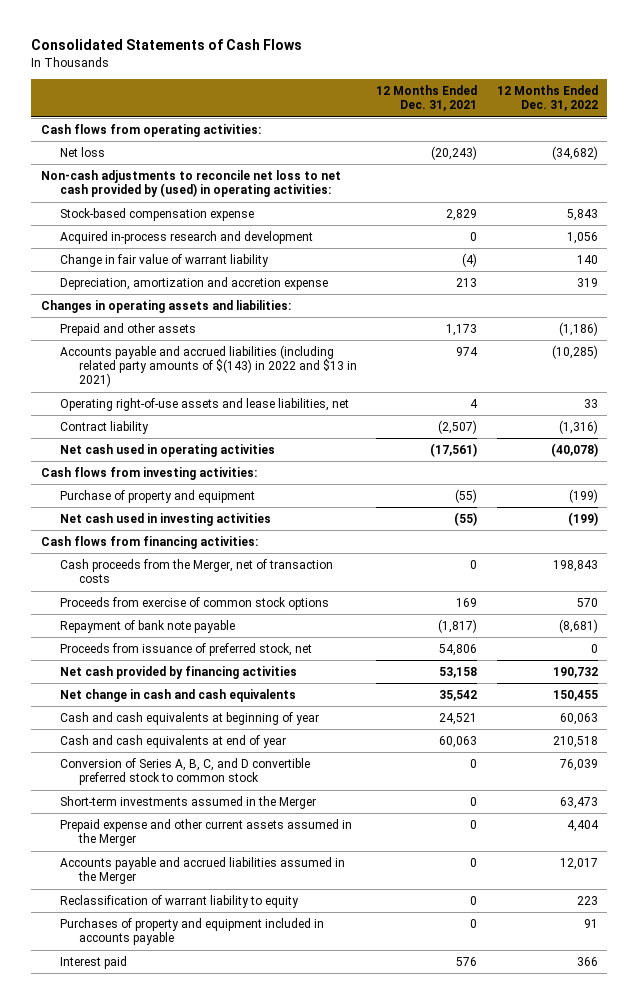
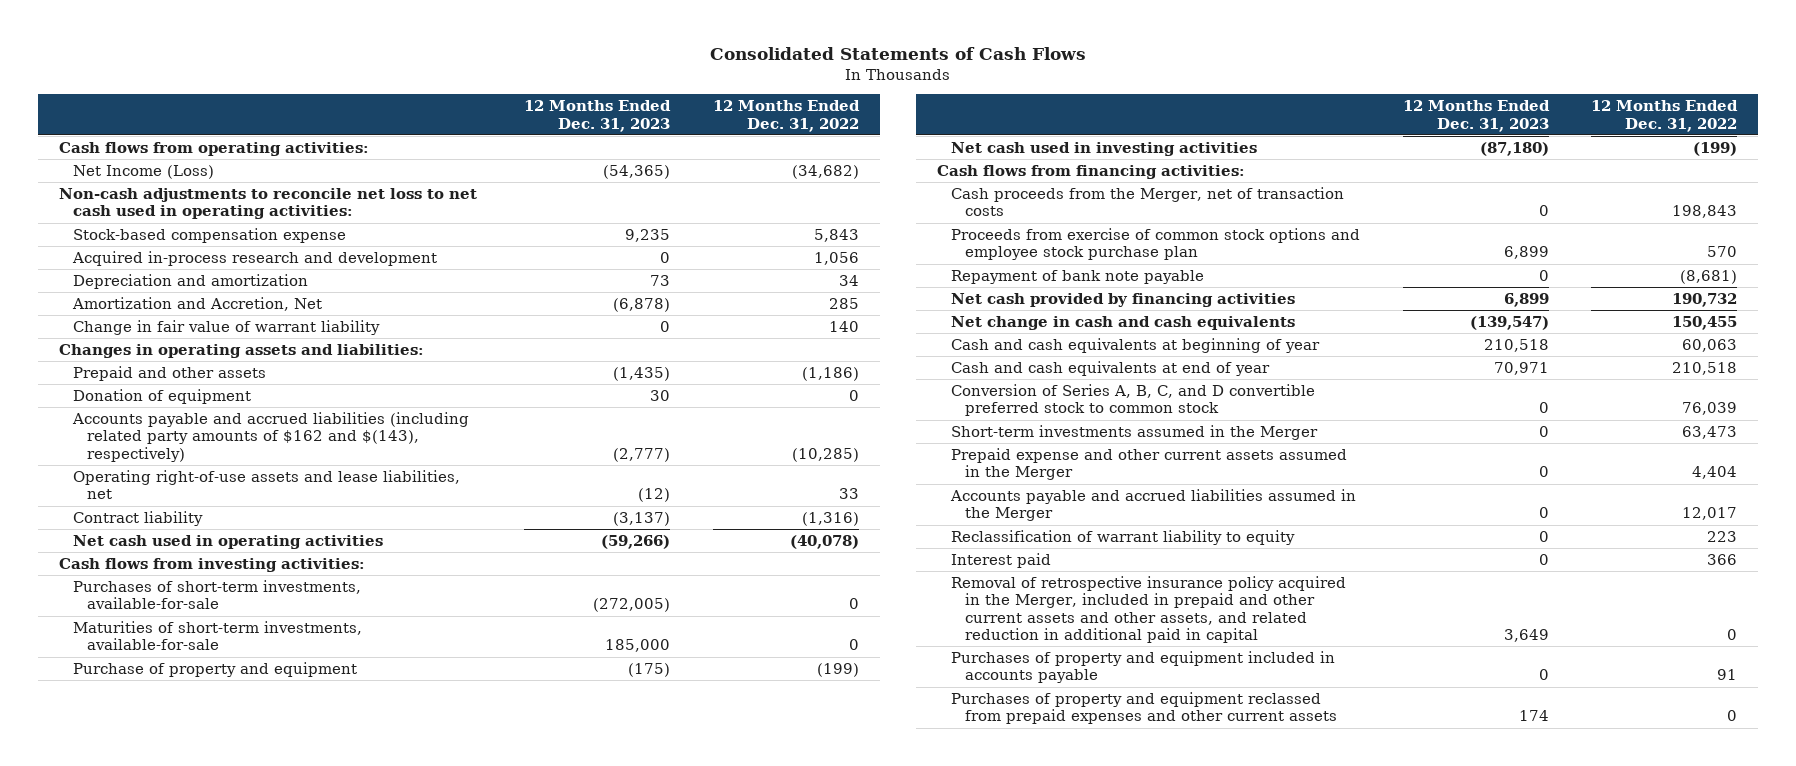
[376,85,478,112] 12 Months Ended Dec. 31, 2021 -> none
none -> [524,100,672,132] 12 Months Ended Dec. 31, 2023
[59,147,105,158] Net loss -> [73,164,215,179] Net Income (Loss)
[41,170,342,198] Non-cash adjustments to reconcile net loss to net cash provided by (used) in operating activities: -> [58,187,477,220] Non-cash adjustments to reconcile net loss to net cash used in operating activities:
none -> [73,273,309,289] Depreciation and amortization
none -> [72,296,323,311] Amortization and Accretion, Net
[59,277,328,291] Depreciation, amortization and accretion expense -> none
none -> [73,388,252,404] Donation of equipment
[59,345,357,388] Accounts payable and accrued liabilities (including related party amounts of $(143) in 2022 and $13 in 2021) -> [72,411,470,462] Accounts payable and accrued liabilities (including related party amounts of $162 and $(143), respectively)
none -> [73,579,362,610] Purchases of short-term investments, available-for-sale
none -> [73,620,363,651] Maturities of short-term investments, available-for-sale
[59,597,329,611] Proceeds from exercise of common stock options -> [951,227,1361,261] Proceeds from exercise of common stock options and employee stock purchase plan
[59,643,312,657] Proceeds from issuance of preferred stock, net -> none
none -> [951,575,1347,643] Removal of retrospective insurance policy acquired in the Merger, included in prepaid and other current assets and other assets, and related reduction in additional paid in capital
[59,918,324,946] Purchases of property and equipment included in accounts payable -> [951,650,1336,684] Purchases of property and equipment included in accounts payable
none -> [951,691,1338,725] Purchases of property and equipment reclassed from prepaid expenses and other current assets

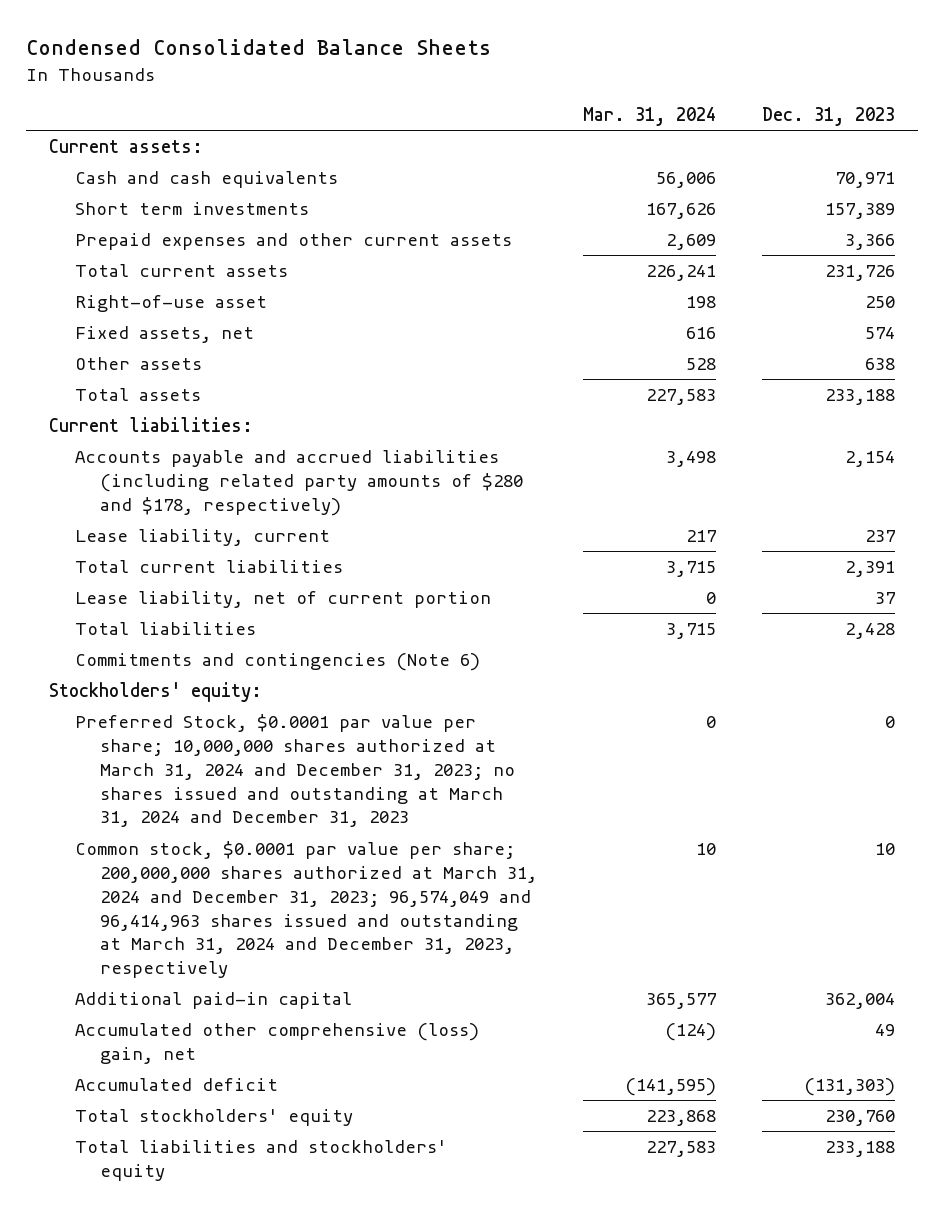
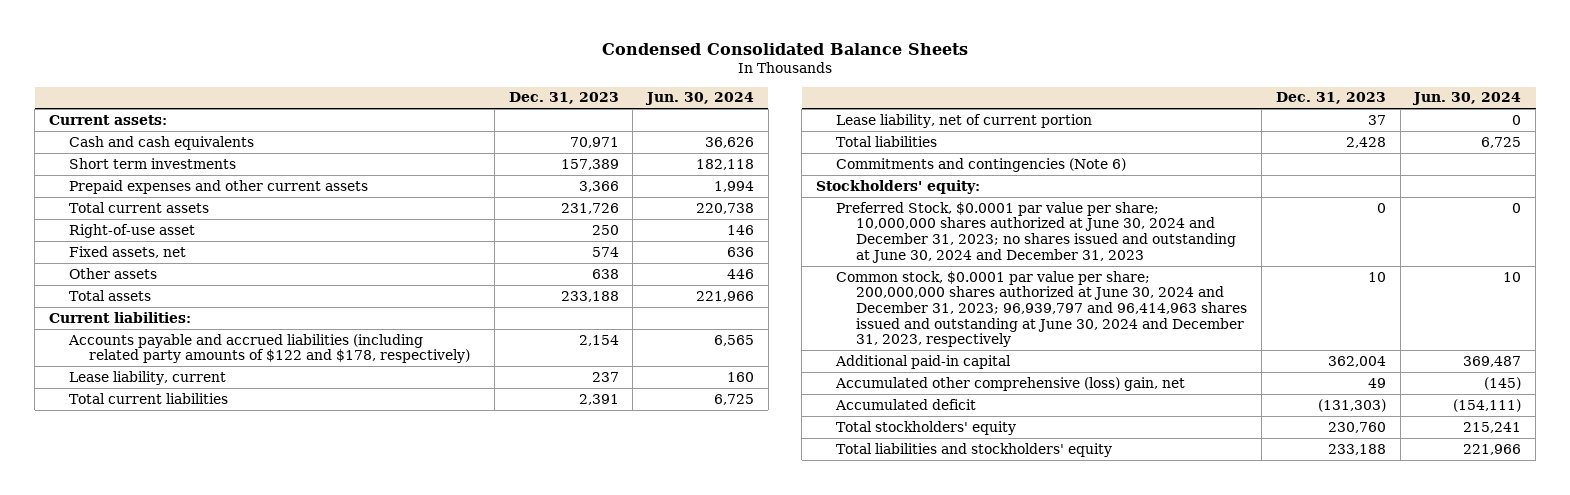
[583,107,717,127] Mar. 31, 2024 -> none
none -> [645,92,755,106] Jun. 30, 2024
[74,450,524,516] Accounts payable and accrued liabilities (including related party amounts of $280 and $178, respectively) -> [68,333,471,364] Accounts payable and accrued liabilities (including related party amounts of $122 and $178, respectively)
[74,714,516,828] Preferred Stock, $0.0001 par value per share; 10,000,000 shares authorized at March 31, 2024 and December 31, 2023; no shares issued and outstanding at March 31, 2024 and December 31, 2023 -> [836,201,1237,263] Preferred Stock, $0.0001 par value per share; 10,000,000 shares authorized at June 30, 2024 and December 31, 2023; no shares issued and outstanding at June 30, 2024 and December 31, 2023
[74,841,538,979] Common stock, $0.0001 par value per share; 200,000,000 shares authorized at March 31, 2024 and December 31, 2023; 96,574,049 and 96,414,963 shares issued and outstanding at March 31, 2024 and December 31, 2023, respectively -> [836,270,1248,348] Common stock, $0.0001 par value per share; 200,000,000 shares authorized at June 30, 2024 and December 31, 2023; 96,939,797 and 96,414,963 shares issued and outstanding at June 30, 2024 and December 31, 2023, respectively

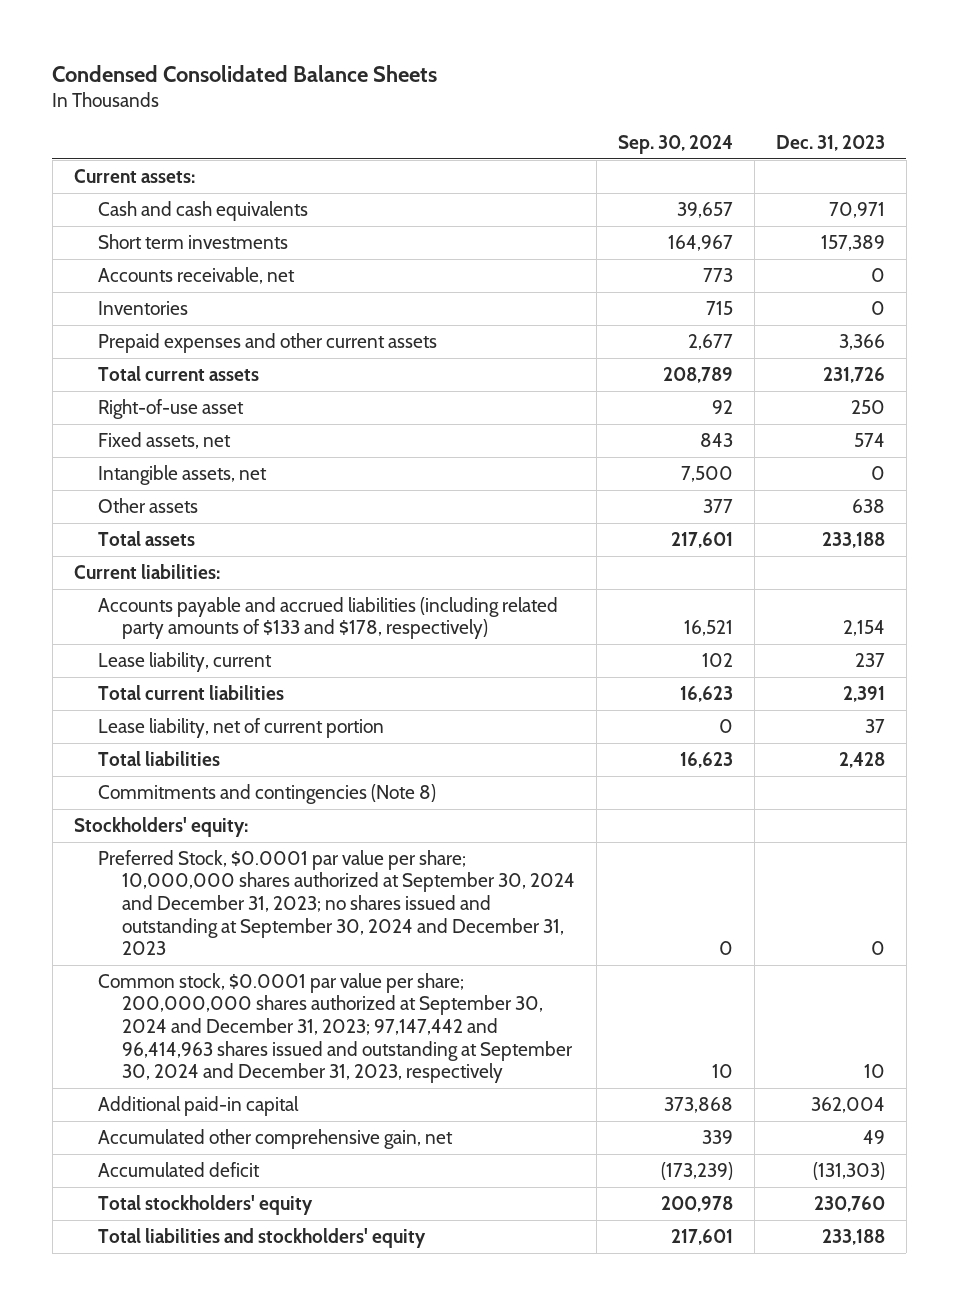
[645,92,755,106] Jun. 30, 2024 -> none
none -> [618,135,734,155] Sep. 30, 2024
none -> [98,266,296,284] Accounts receivable, net
none -> [98,300,189,315] Inventories
none -> [98,464,268,485] Intangible assets, net
[68,333,471,364] Accounts payable and accrued liabilities (including related party amounts of $122 and $178, respectively) -> [98,596,559,640] Accounts payable and accrued liabilities (including related party amounts of $133 and $178, respectively)
[836,157,1127,172] Commitments and contingencies (Note 6) -> [98,783,437,804] Commitments and contingencies (Note 8)
[836,201,1237,263] Preferred Stock, $0.0001 par value per share; 10,000,000 shares authorized at June 30, 2024 and December 31, 2023; no shares issued and outstanding at June 30, 2024 and December 31, 2023 -> [98,849,576,956] Preferred Stock, $0.0001 par value per share; 10,000,000 shares authorized at September 30, 2024 and December 31, 2023; no shares issued and outstanding at September 30, 2024 and December 31, 2023
[836,270,1248,348] Common stock, $0.0001 par value per share; 200,000,000 shares authorized at June 30, 2024 and December 31, 2023; 96,939,797 and 96,414,963 shares issued and outstanding at June 30, 2024 and December 31, 2023, respectively -> [98,972,574,1084] Common stock, $0.0001 par value per share; 200,000,000 shares authorized at September 30, 2024 and December 31, 2023; 97,147,442 and 96,414,963 shares issued and outstanding at September 30, 2024 and December 31, 2023, respectively
[835,376,1186,391] Accumulated other comprehensive (loss) gain, net -> [98,1128,454,1149] Accumulated other comprehensive gain, net

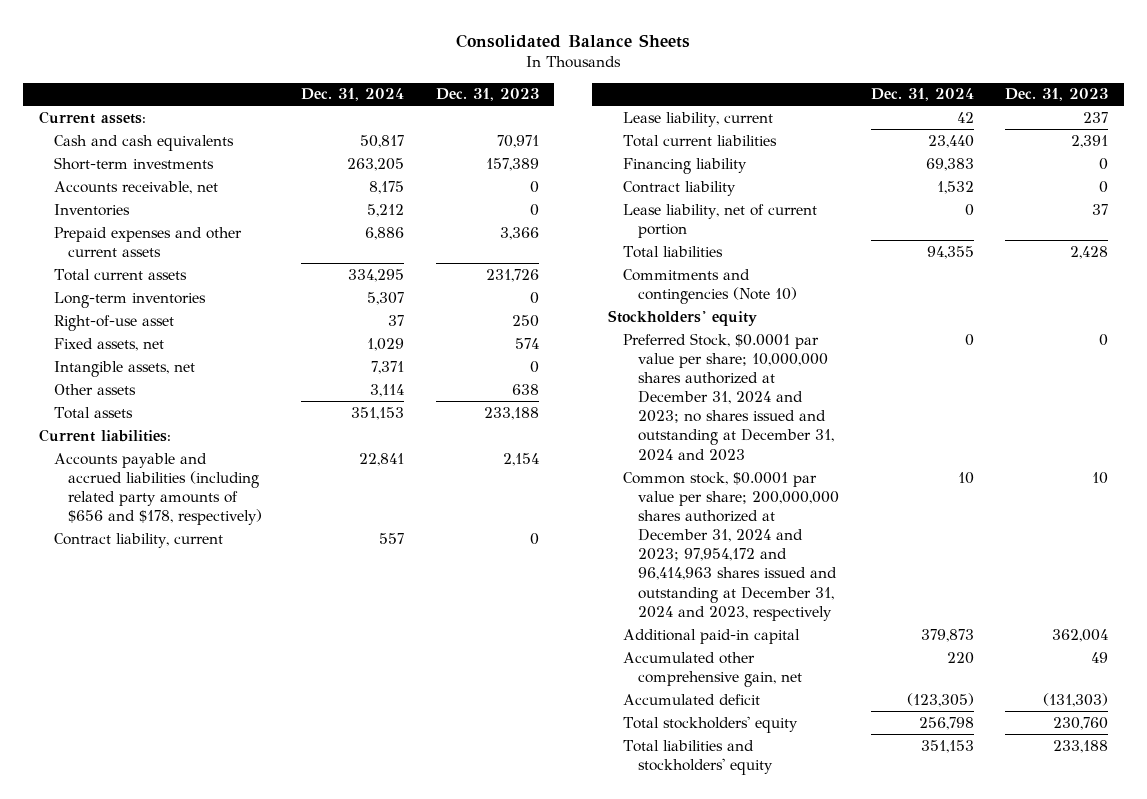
[52,64,438,82] Condensed Consolidated Balance Sheets -> [456,33,691,48] Consolidated Balance Sheets
[618,135,734,155] Sep. 30, 2024 -> none
none -> [301,88,405,102] Dec. 31, 2024
[98,233,289,249] Short term investments -> [53,156,214,170] Short-term investments
none -> [53,291,206,308] Long-term inventories
[98,596,559,640] Accounts payable and accrued liabilities (including related party amounts of $133 and $178, respectively) -> [53,452,263,526] Accounts payable and accrued liabilities (including related party amounts of $656 and $178, respectively)
none -> [53,532,223,548] Contract liability, current
none -> [623,157,748,174] Financing liability
none -> [623,180,737,196] Contract liability
[98,783,437,804] Commitments and contingencies (Note 8) -> [623,268,798,304] Commitments and contingencies (Note 10)
[73,816,248,837] Stockholders' equity: -> [608,309,758,326] Stockholders' equity
[98,849,576,956] Preferred Stock, $0.0001 par value per share; 10,000,000 shares authorized at September 30, 2024 and December 31, 2023; no shares issued and outstanding at September 30, 2024 and December 31, 2023 -> [623,332,835,461] Preferred Stock, $0.0001 par value per share; 10,000,000 shares authorized at December 31, 2024 and 2023; no shares issued and outstanding at December 31, 2024 and 2023
[98,972,574,1084] Common stock, $0.0001 par value per share; 200,000,000 shares authorized at September 30, 2024 and December 31, 2023; 97,147,442 and 96,414,963 shares issued and outstanding at September 30, 2024 and December 31, 2023, respectively -> [623,471,840,621] Common stock, $0.0001 par value per share; 200,000,000 shares authorized at December 31, 2024 and 2023; 97,954,172 and 96,414,963 shares issued and outstanding at December 31, 2024 and 2023, respectively

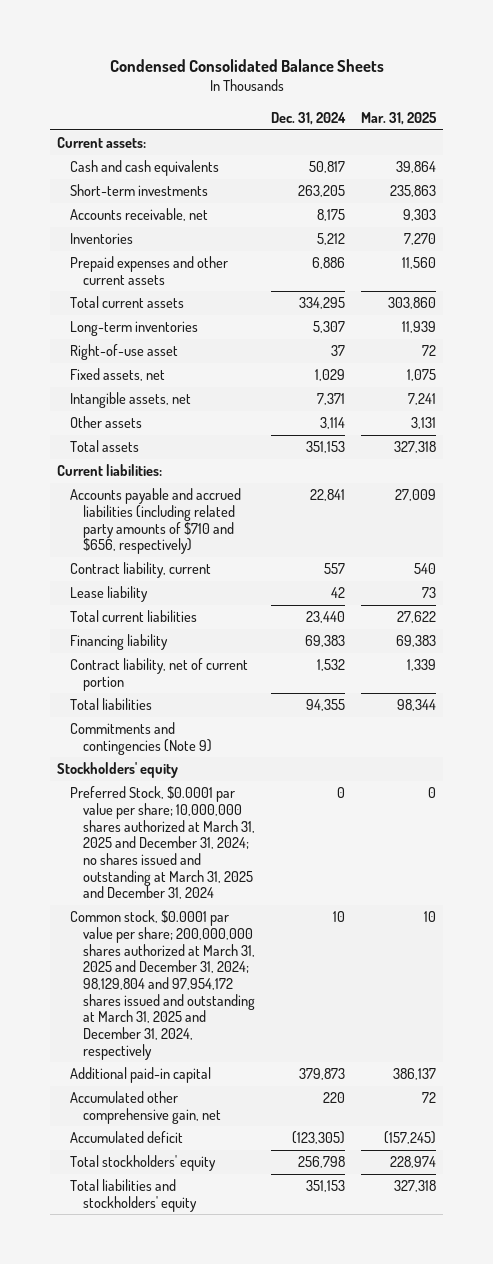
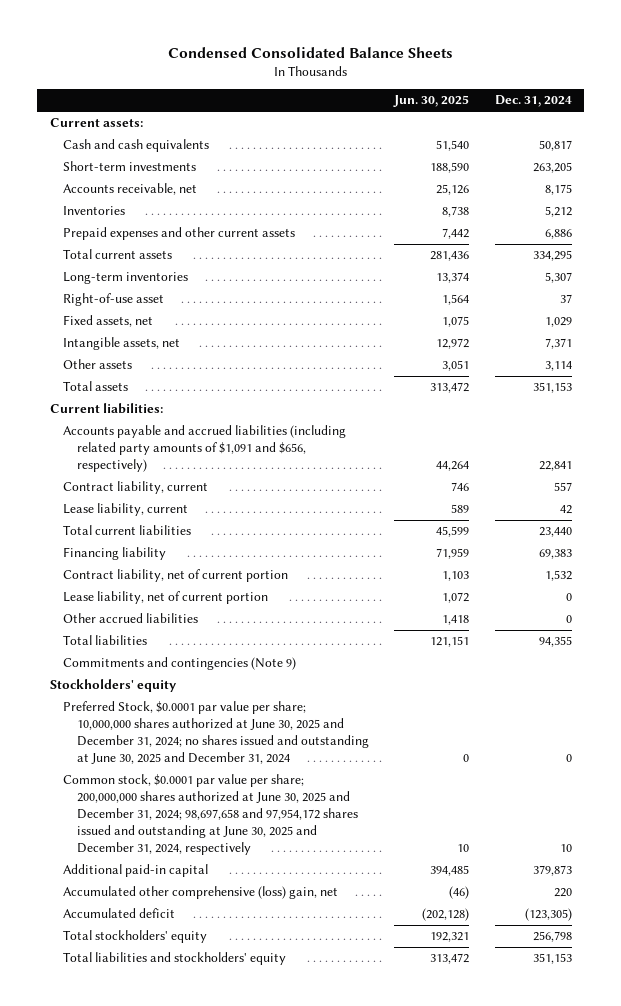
[360,111,437,125] Mar. 31, 2025 -> none
none -> [393,95,470,108] Jun. 30, 2025
[70,488,242,555] Accounts payable and accrued liabilities (including related party amounts of $710 and $656, respectively) -> [63,425,347,473] Accounts payable and accrued liabilities (including related party amounts of $1,091 and $656, respectively)
[70,586,149,603] Lease liability -> [63,503,189,517] Lease liability, current
none -> [63,591,269,605] Lease liability, net of current portion
none -> [63,613,199,624] Other accrued liabilities
[70,786,256,900] Preferred Stock, $0.0001 par value per share; 10,000,000 shares authorized at March 31, 2025 and December 31, 2024; no shares issued and outstanding at March 31, 2025 and December 31, 2024 -> [63,701,370,764] Preferred Stock, $0.0001 par value per share; 10,000,000 shares authorized at June 30, 2025 and December 31, 2024; no shares issued and outstanding at June 30, 2025 and December 31, 2024
[70,910,256,1060] Common stock, $0.0001 par value per share; 200,000,000 shares authorized at March 31, 2025 and December 31, 2024; 98,129,804 and 97,954,172 shares issued and outstanding at March 31, 2025 and December 31, 2024, respectively -> [63,774,359,855] Common stock, $0.0001 par value per share; 200,000,000 shares authorized at June 30, 2025 and December 31, 2024; 98,697,658 and 97,954,172 shares issued and outstanding at June 30, 2025 and December 31, 2024, respectively
[70,1091,222,1124] Accumulated other comprehensive gain, net -> [63,886,339,900] Accumulated other comprehensive (loss) gain, net

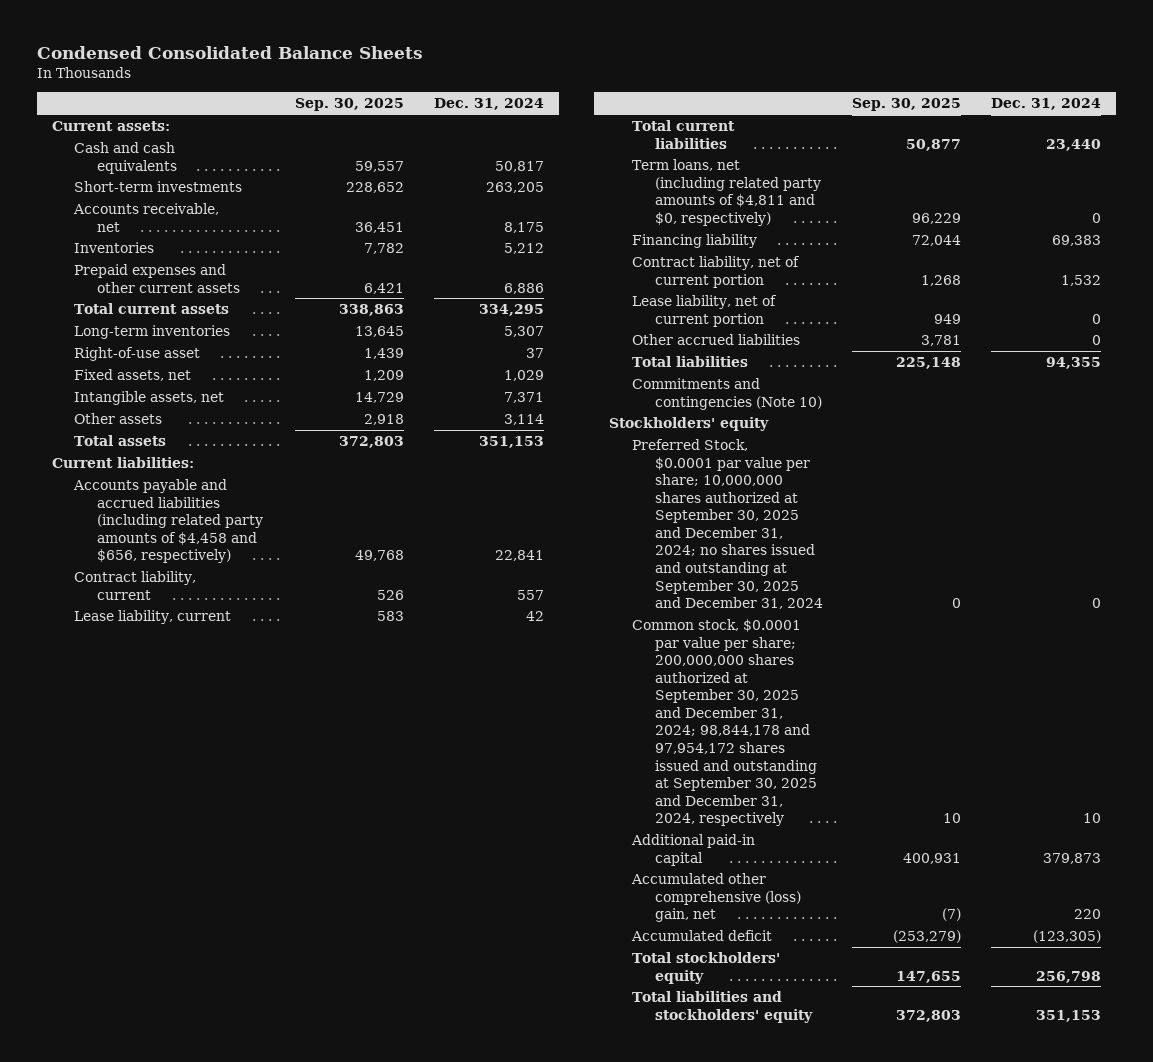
[393,95,470,108] Jun. 30, 2025 -> none
none -> [294,98,404,112] Sep. 30, 2025
[63,425,347,473] Accounts payable and accrued liabilities (including related party amounts of $1,091 and $656, respectively) -> [73,479,263,564] Accounts payable and accrued liabilities (including related party amounts of $4,458 and $656, respectively)
none -> [631,159,821,226] Term loans, net (including related party amounts of $4,811 and $0, respectively)
[63,657,297,671] Commitments and contingencies (Note 9) -> [631,378,822,410] Commitments and contingencies (Note 10)
[63,701,370,764] Preferred Stock, $0.0001 par value per share; 10,000,000 shares authorized at June 30, 2025 and December 31, 2024; no shares issued and outstanding at June 30, 2025 and December 31, 2024 -> [631,439,823,610] Preferred Stock, $0.0001 par value per share; 10,000,000 shares authorized at September 30, 2025 and December 31, 2024; no shares issued and outstanding at September 30, 2025 and December 31, 2024
[63,774,359,855] Common stock, $0.0001 par value per share; 200,000,000 shares authorized at June 30, 2025 and December 31, 2024; 98,697,658 and 97,954,172 shares issued and outstanding at June 30, 2025 and December 31, 2024, respectively -> [631,619,817,827] Common stock, $0.0001 par value per share; 200,000,000 shares authorized at September 30, 2025 and December 31, 2024; 98,844,178 and 97,954,172 shares issued and outstanding at September 30, 2025 and December 31, 2024, respectively

